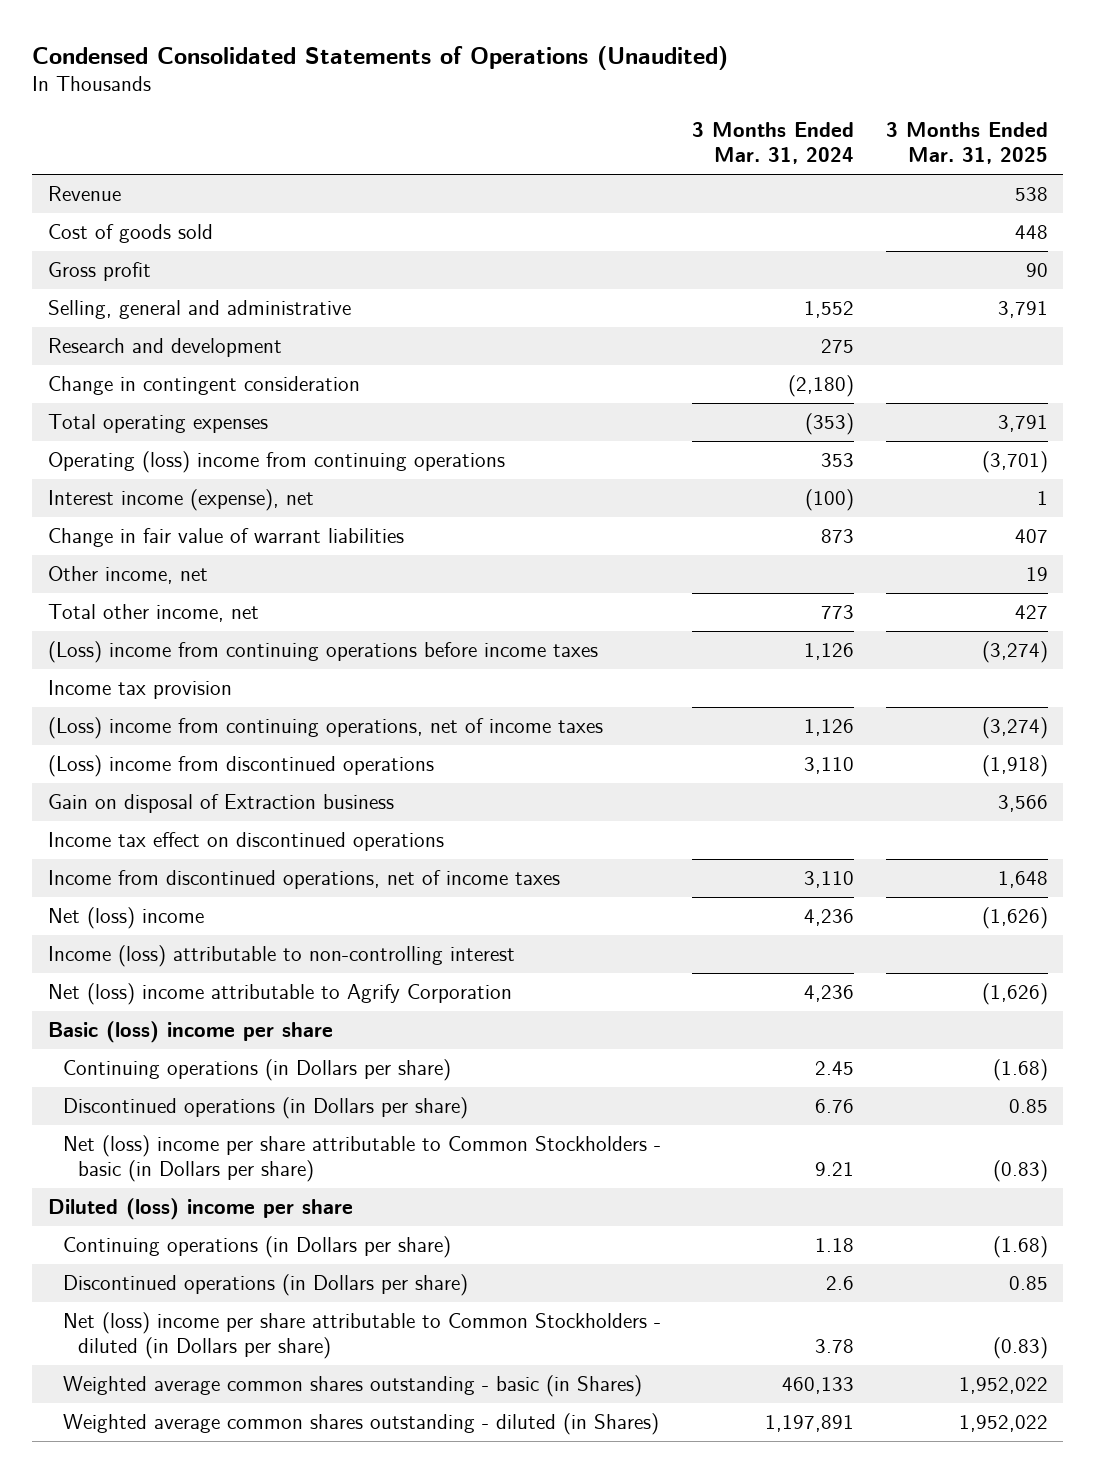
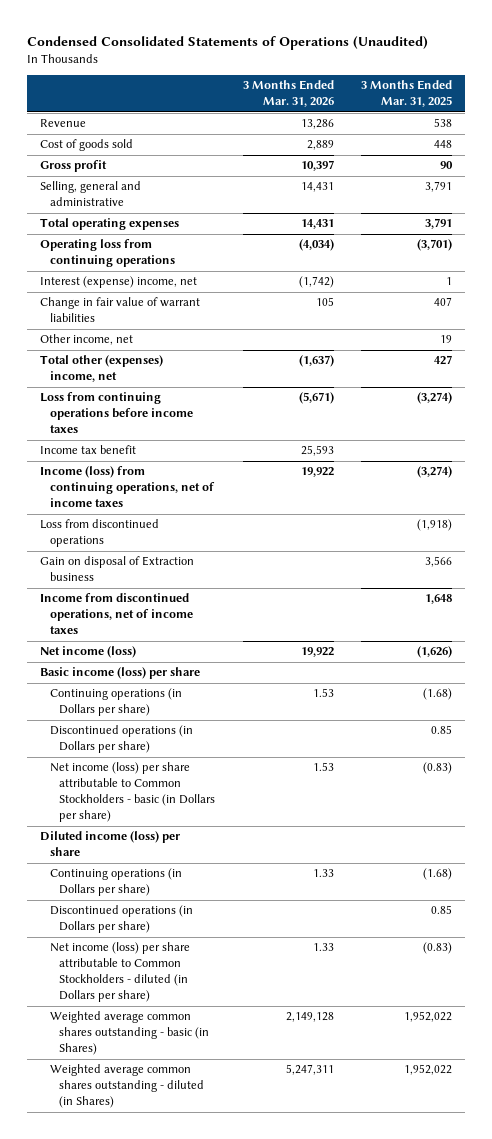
[692,122,855,165] 3 Months Ended Mar. 31, 2024 -> none
none -> [242,80,334,108] 3 Months Ended Mar. 31, 2026
[47,338,282,358] Research and development -> none
[47,376,360,396] Change in contingent consideration -> none
[47,451,505,474] Operating (loss) income from continuing operations -> [40,239,175,268] Operating loss from continuing operations
[47,489,314,512] Interest income (expense), net -> [40,276,198,289] Interest (expense) income, net
[47,604,259,623] Total other income, net -> [40,355,164,383] Total other (expenses) income, net
[47,641,598,664] (Loss) income from continuing operations before income taxes -> [40,392,193,434] Loss from continuing operations before income taxes
[47,680,232,700] Income tax provision -> [40,445,137,455] Income tax benefit
[47,717,603,740] (Loss) income from continuing operations, net of income taxes -> [40,466,215,508] Income (loss) from continuing operations, net of income taxes
[47,755,434,778] (Loss) income from discontinued operations -> [40,519,160,548] Loss from discontinued operations
[47,832,444,852] Income tax effect on discontinued operations -> none
[47,907,204,930] Net (loss) income -> none
[47,945,515,968] Income (loss) attributable to non-controlling interest -> none
[47,983,512,1006] Net (loss) income attributable to Agrify Corporation -> [40,646,137,659] Net income (loss)
[47,1021,333,1044] Basic (loss) income per share -> [40,667,201,680] Basic income (loss) per share
[62,1135,661,1182] Net (loss) income per share attributable to Common Stockholders - basic (in Dollars per share) -> [49,762,216,823] Net income (loss) per share attributable to Common Stockholders - basic (in Dollars per share)
[47,1198,353,1221] Diluted (loss) income per share -> [40,831,181,857] Diluted income (loss) per share
[62,1312,661,1359] Net (loss) income per share attributable to Common Stockholders - diluted (in Dollars per share) -> [49,942,190,1003] Net income (loss) per share attributable to Common Stockholders - diluted (in Dollars per share)

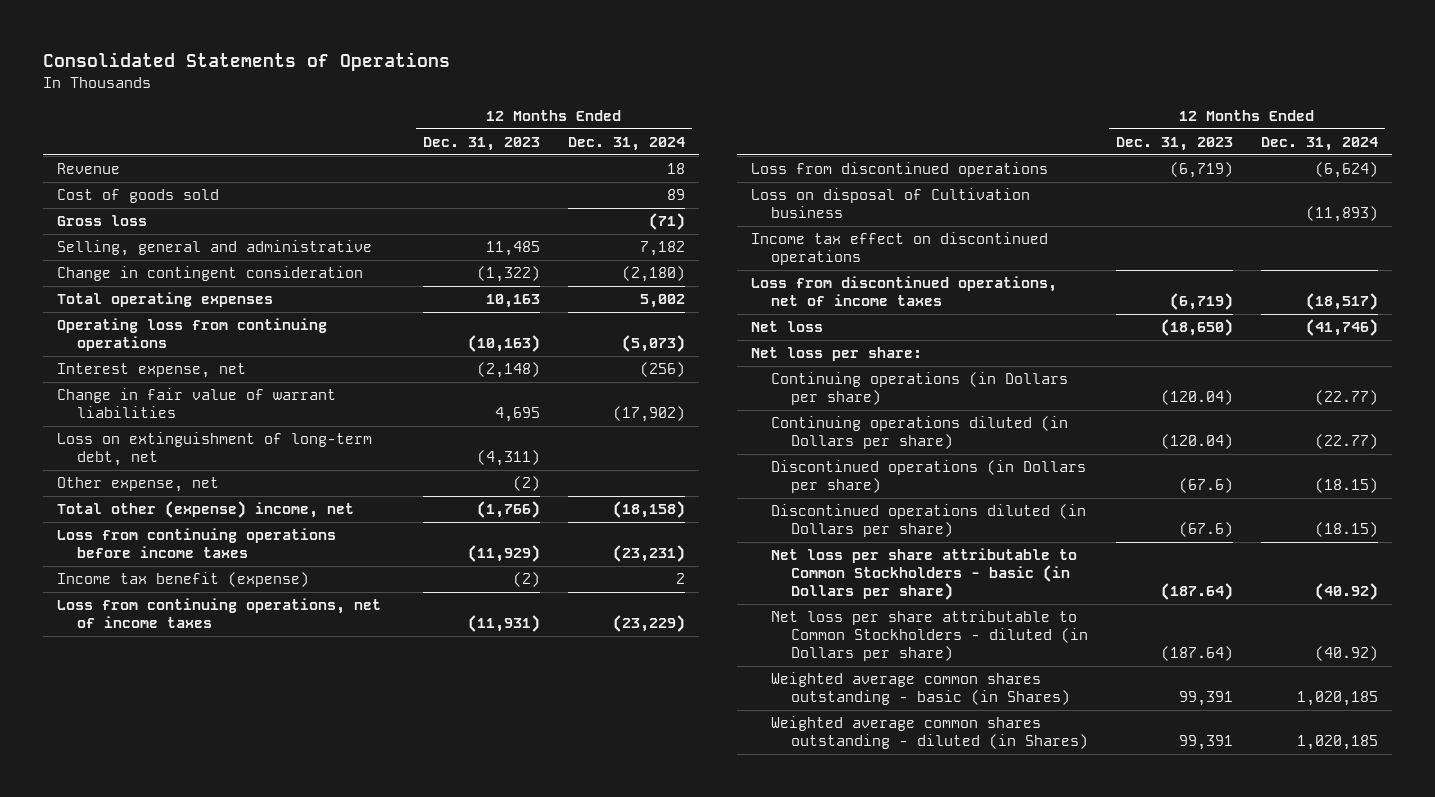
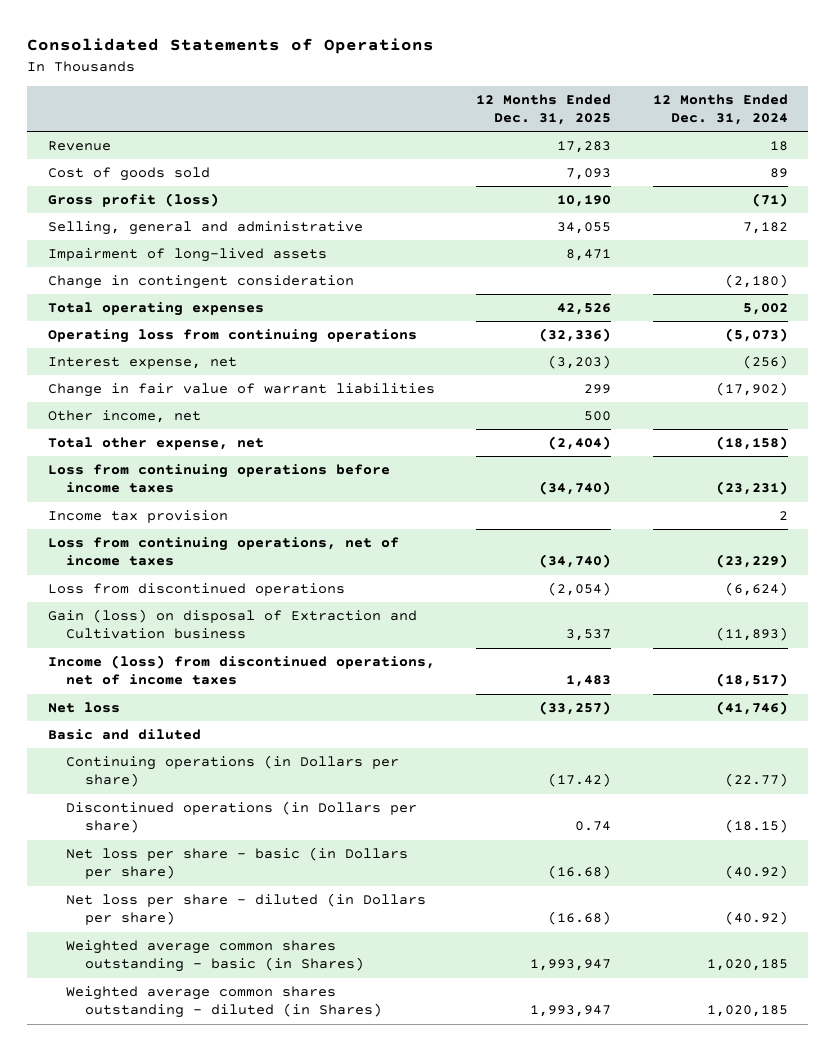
[422,136,540,151] Dec. 31, 2023 -> none
none -> [476,93,612,126] 12 Months Ended Dec. 31, 2025
[57,215,148,227] Gross loss -> [47,193,219,208] Gross profit (loss)
none -> [47,248,327,263] Impairment of long-lived assets
[57,432,373,467] Loss on extinguishment of long-term debt, net -> none
[57,477,220,493] Other expense, net -> [47,410,201,424] Other income, net
[57,501,355,519] Total other (expense) income, net -> [47,437,264,451] Total other expense, net
[57,572,310,588] Income tax benefit (expense) -> [47,510,228,524] Income tax provision
[750,232,1048,266] Income tax effect on discontinued operations -> none
[750,188,1030,219] Loss on disposal of Cultivation business -> [47,609,417,640] Gain (loss) on disposal of Extraction and Cultivation business
[750,276,1057,307] Loss from discontinued operations, net of income taxes -> [47,655,435,686] Income (loss) from discontinued operations, net of income taxes
[750,347,922,362] Net loss per share: -> none
none -> [47,729,201,741] Basic and diluted
[770,416,1068,450] Continuing operations diluted (in Dollars per share) -> none
[770,504,1086,538] Discontinued operations diluted (in Dollars per share) -> none
[770,548,1077,601] Net loss per share attributable to Common Stockholders - basic (in Dollars per share) -> [66,847,409,880] Net loss per share - basic (in Dollars per share)
[770,610,1088,662] Net loss per share attributable to Common Stockholders - diluted (in Dollars per share) -> [66,893,427,926] Net loss per share - diluted (in Dollars per share)

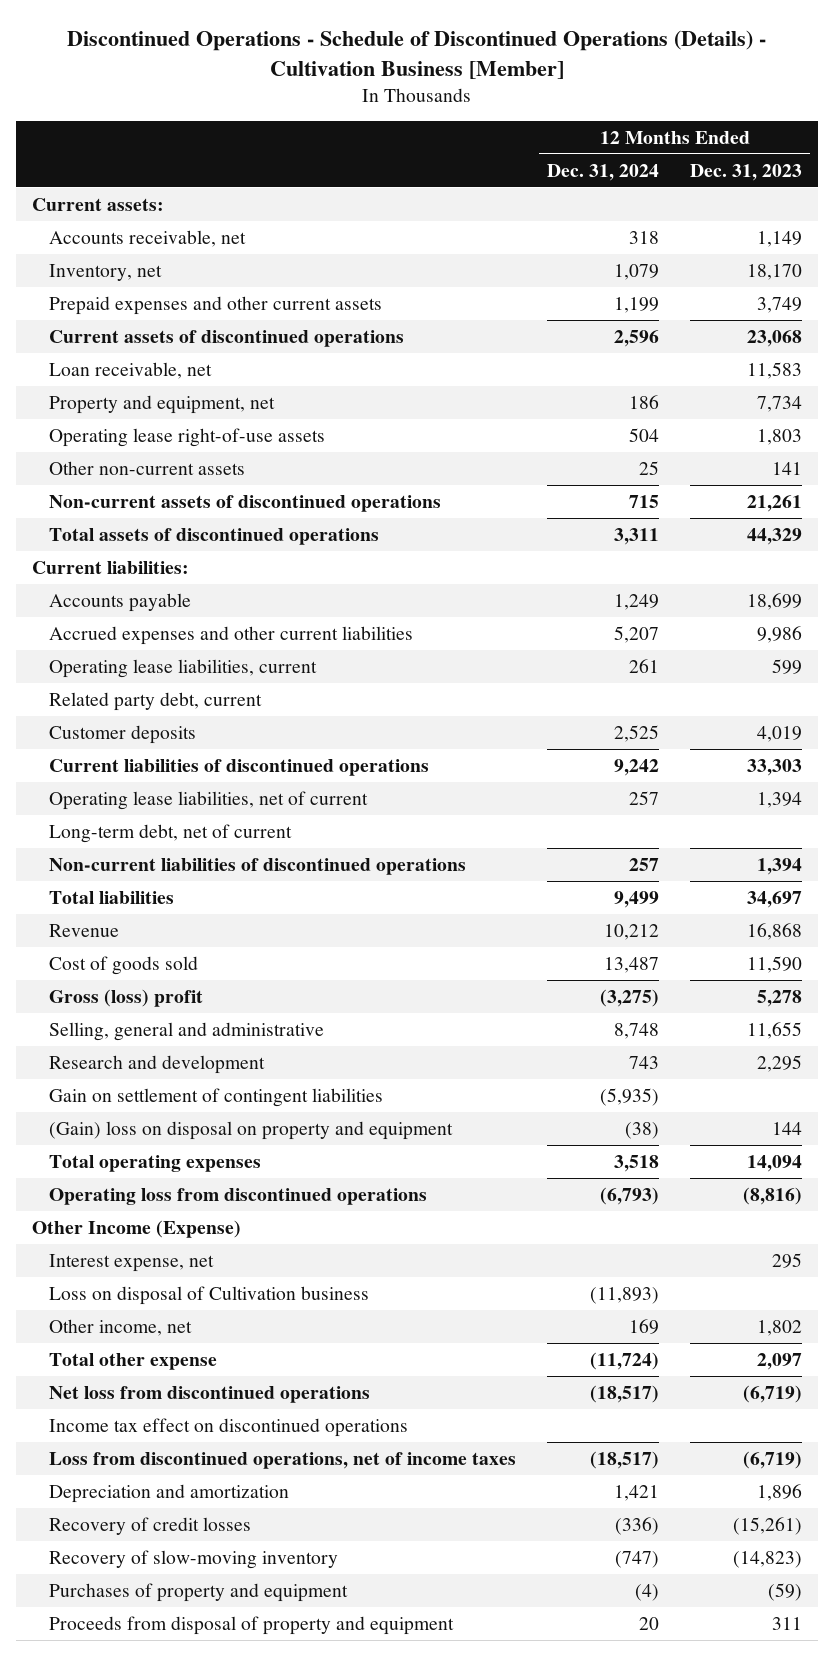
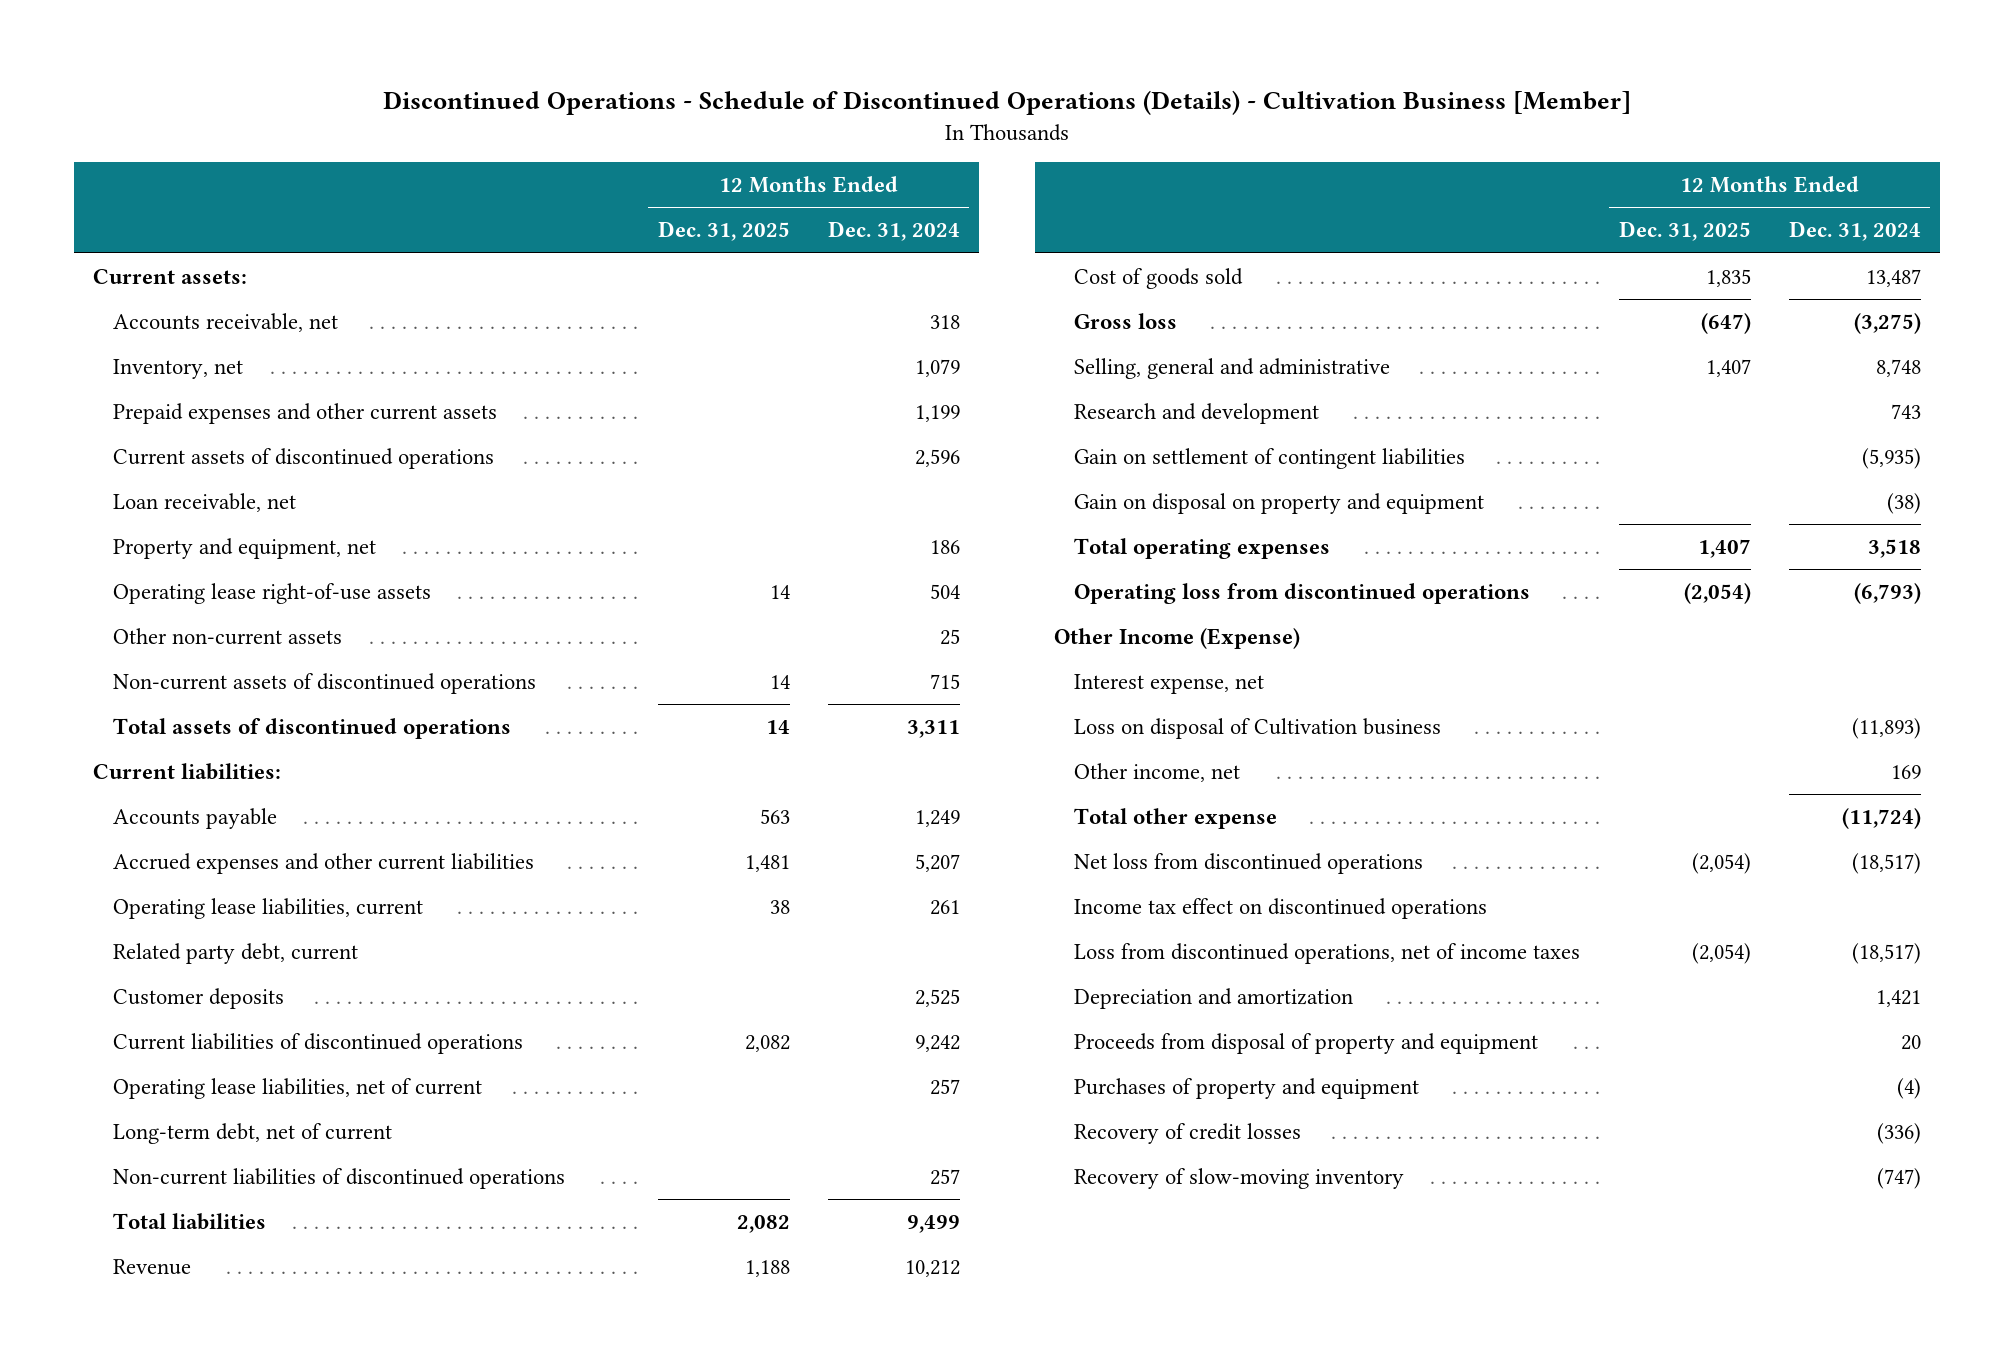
[690,163,803,181] Dec. 31, 2023 -> none
none -> [657,221,790,242] Dec. 31, 2025
[48,988,203,1007] Gross (loss) profit -> [1074,312,1178,329] Gross loss
[48,1120,453,1140] (Gain) loss on disposal on property and equipment -> [1074,492,1485,514] Gain on disposal on property and equipment
[48,1615,454,1635] Proceeds from disposal of property and equipment -> [1074,1032,1539,1054] Proceeds from disposal of property and equipment
[48,1582,348,1602] Purchases of property and equipment -> [1074,1077,1420,1099] Purchases of property and equipment

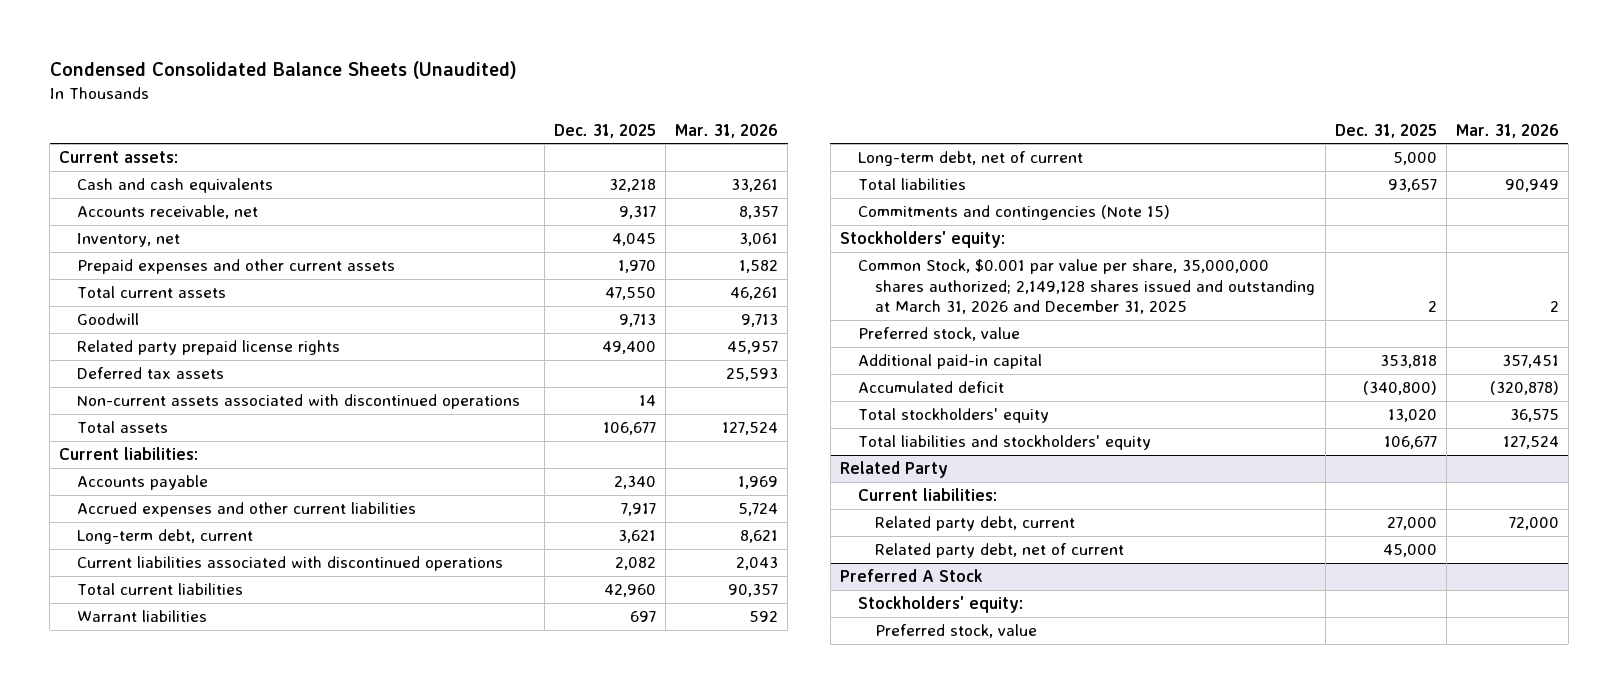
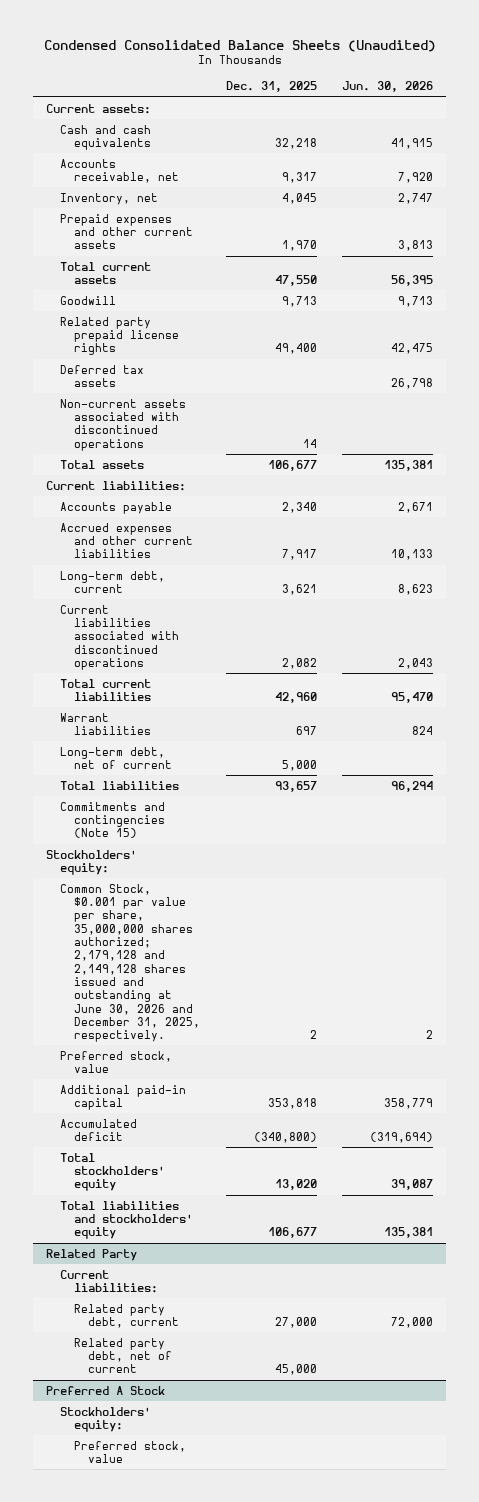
[675,123,779,138] Mar. 31, 2026 -> none
none -> [342,81,434,93] Jun. 30, 2026
[857,259,1316,315] Common Stock, $0.001 par value per share, 35,000,000 shares authorized; 2,149,128 shares issued and outstanding at March 31, 2026 and December 31, 2025 -> [59,883,200,1043] Common Stock, $0.001 par value per share, 35,000,000 shares authorized; 2,179,128 and 2,149,128 shares issued and outstanding at June 30, 2026 and December 31, 2025, respectively.

